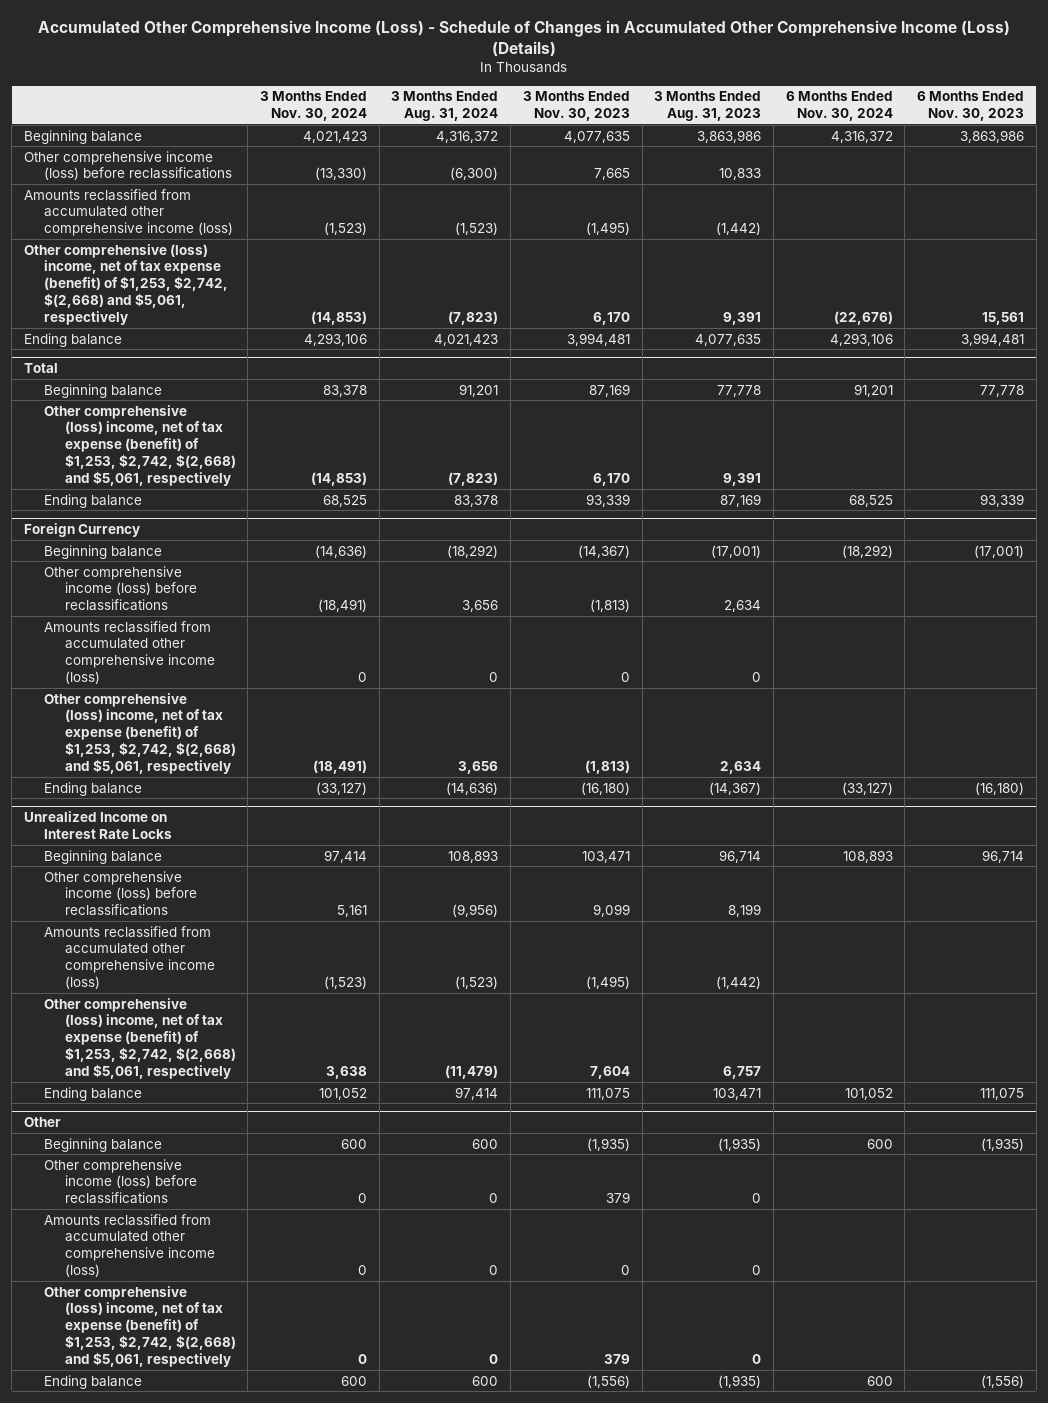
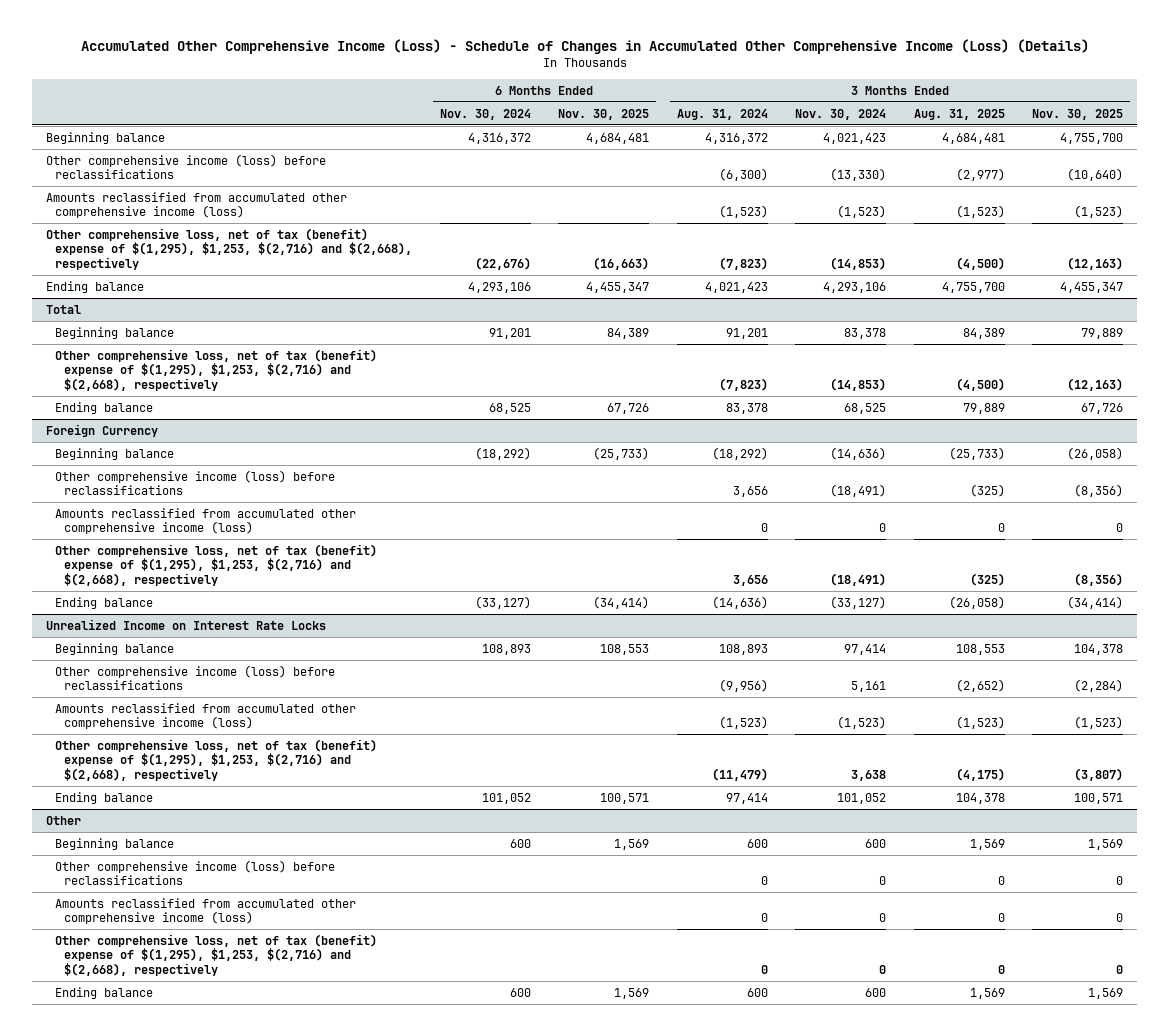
[522,91,630,122] 3 Months Ended Nov. 30, 2023 -> none
[654,91,762,122] 3 Months Ended Aug. 31, 2023 -> none
[917,91,1025,122] 6 Months Ended Nov. 30, 2023 -> none
none -> [558,108,650,120] Nov. 30, 2025
none -> [913,108,1005,120] Aug. 31, 2025
none -> [1032,108,1124,120] Nov. 30, 2025
[23,243,229,326] Other comprehensive (loss) income, net of tax expense (benefit) of $1,253, $2,742, $(2,668) and $5,061, respectively -> [45,227,412,270] Other comprehensive loss, net of tax (benefit) expense of $(1,295), $1,253, $(2,716) and $(2,668), respectively
[44,404,236,487] Other comprehensive (loss) income, net of tax expense (benefit) of $1,253, $2,742, $(2,668) and $5,061, respectively -> [54,348,377,391] Other comprehensive loss, net of tax (benefit) expense of $(1,295), $1,253, $(2,716) and $(2,668), respectively
[44,692,236,775] Other comprehensive (loss) income, net of tax expense (benefit) of $1,253, $2,742, $(2,668) and $5,061, respectively -> [54,543,377,586] Other comprehensive loss, net of tax (benefit) expense of $(1,295), $1,253, $(2,716) and $(2,668), respectively
[44,997,236,1080] Other comprehensive (loss) income, net of tax expense (benefit) of $1,253, $2,742, $(2,668) and $5,061, respectively -> [54,738,377,781] Other comprehensive loss, net of tax (benefit) expense of $(1,295), $1,253, $(2,716) and $(2,668), respectively
[44,1285,236,1368] Other comprehensive (loss) income, net of tax expense (benefit) of $1,253, $2,742, $(2,668) and $5,061, respectively -> [54,933,377,976] Other comprehensive loss, net of tax (benefit) expense of $(1,295), $1,253, $(2,716) and $(2,668), respectively

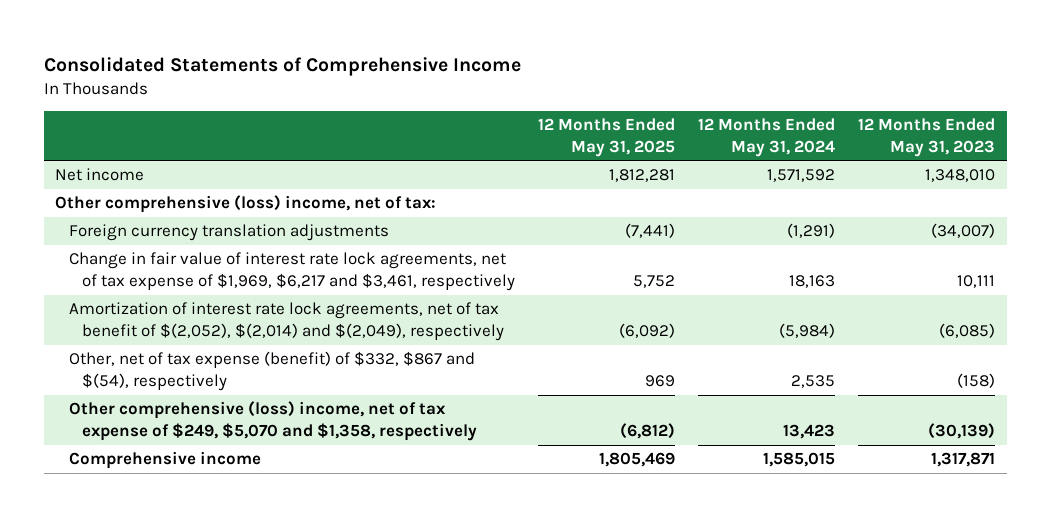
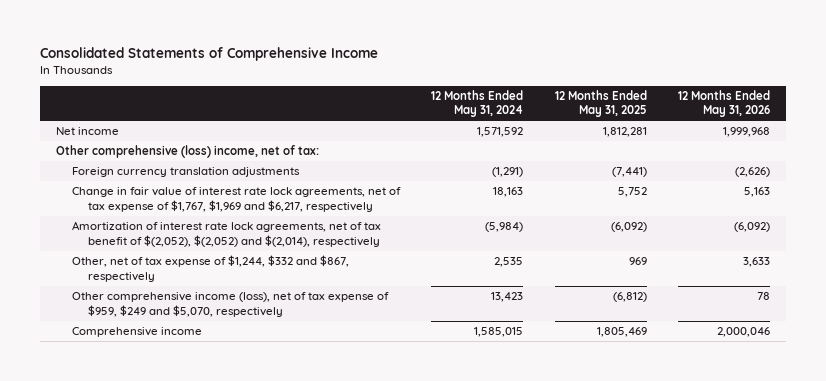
[858,117,996,157] 12 Months Ended May 31, 2023 -> none
none -> [678,89,771,118] 12 Months Ended May 31, 2026
[68,252,516,292] Change in fair value of interest rate lock agreements, net of tax expense of $1,969, $6,217 and $3,461, respectively -> [72,187,402,212] Change in fair value of interest rate lock agreements, net of tax expense of $1,767, $1,969 and $6,217, respectively
[68,302,505,342] Amortization of interest rate lock agreements, net of tax benefit of $(2,052), $(2,014) and $(2,049), respectively -> [72,221,382,247] Amortization of interest rate lock agreements, net of tax benefit of $(2,052), $(2,052) and $(2,014), respectively
[68,351,475,392] Other, net of tax expense (benefit) of $332, $867 and $(54), respectively -> [72,255,350,282] Other, net of tax expense of $1,244, $332 and $867, respectively
[68,401,478,442] Other comprehensive (loss) income, net of tax expense of $249, $5,070 and $1,358, respectively -> [72,292,390,317] Other comprehensive income (loss), net of tax expense of $959, $249 and $5,070, respectively

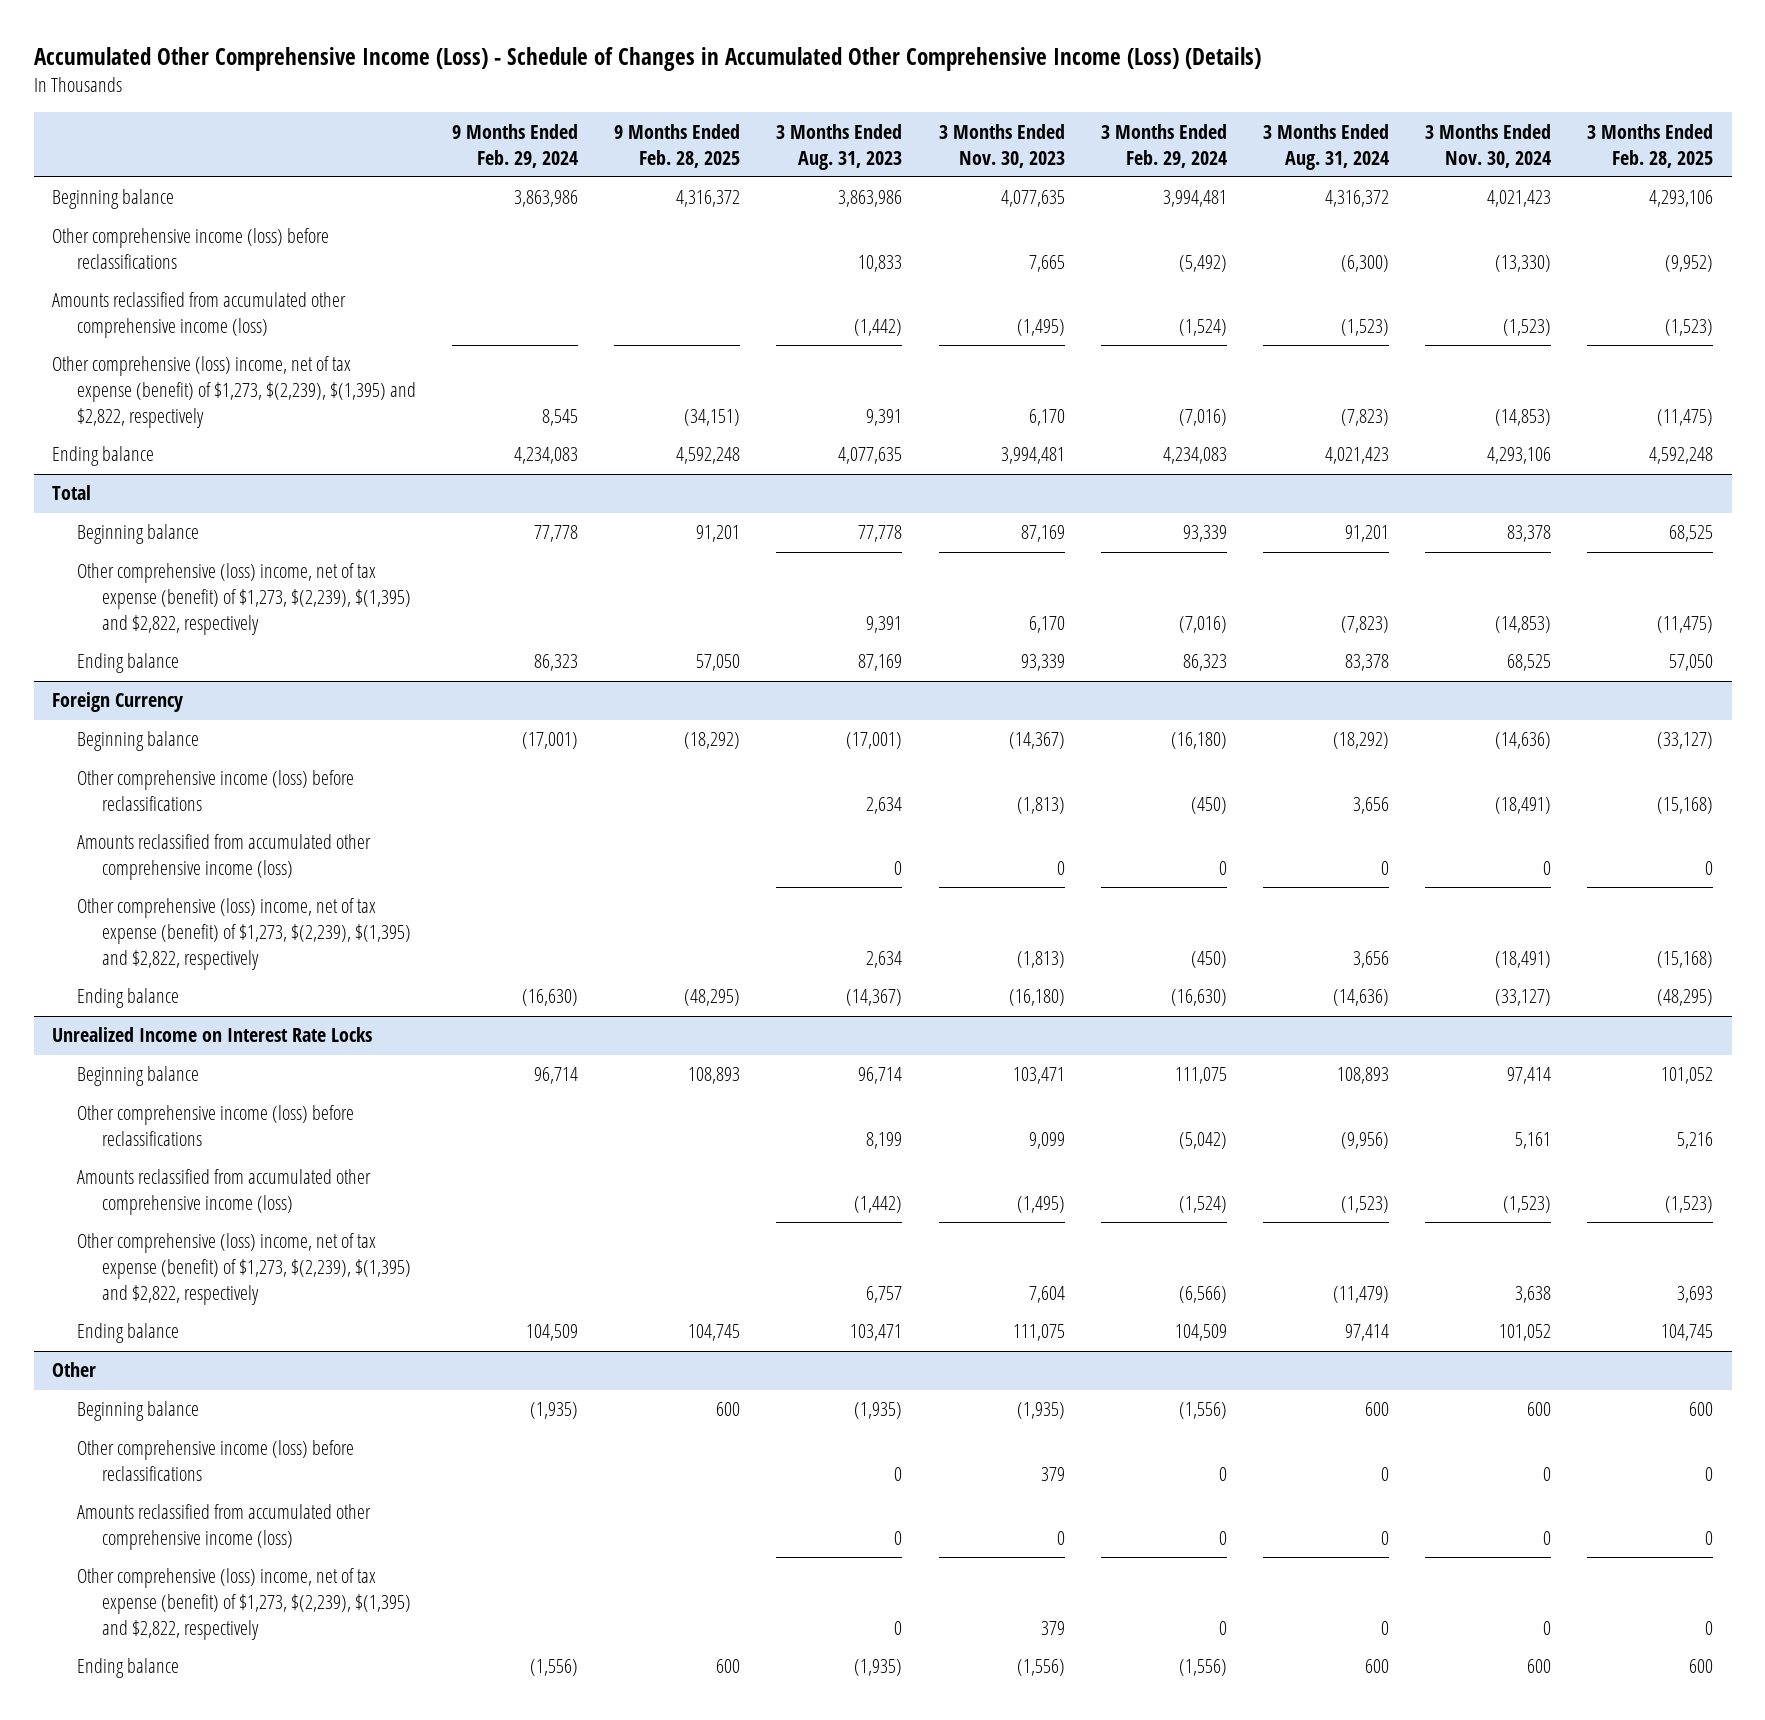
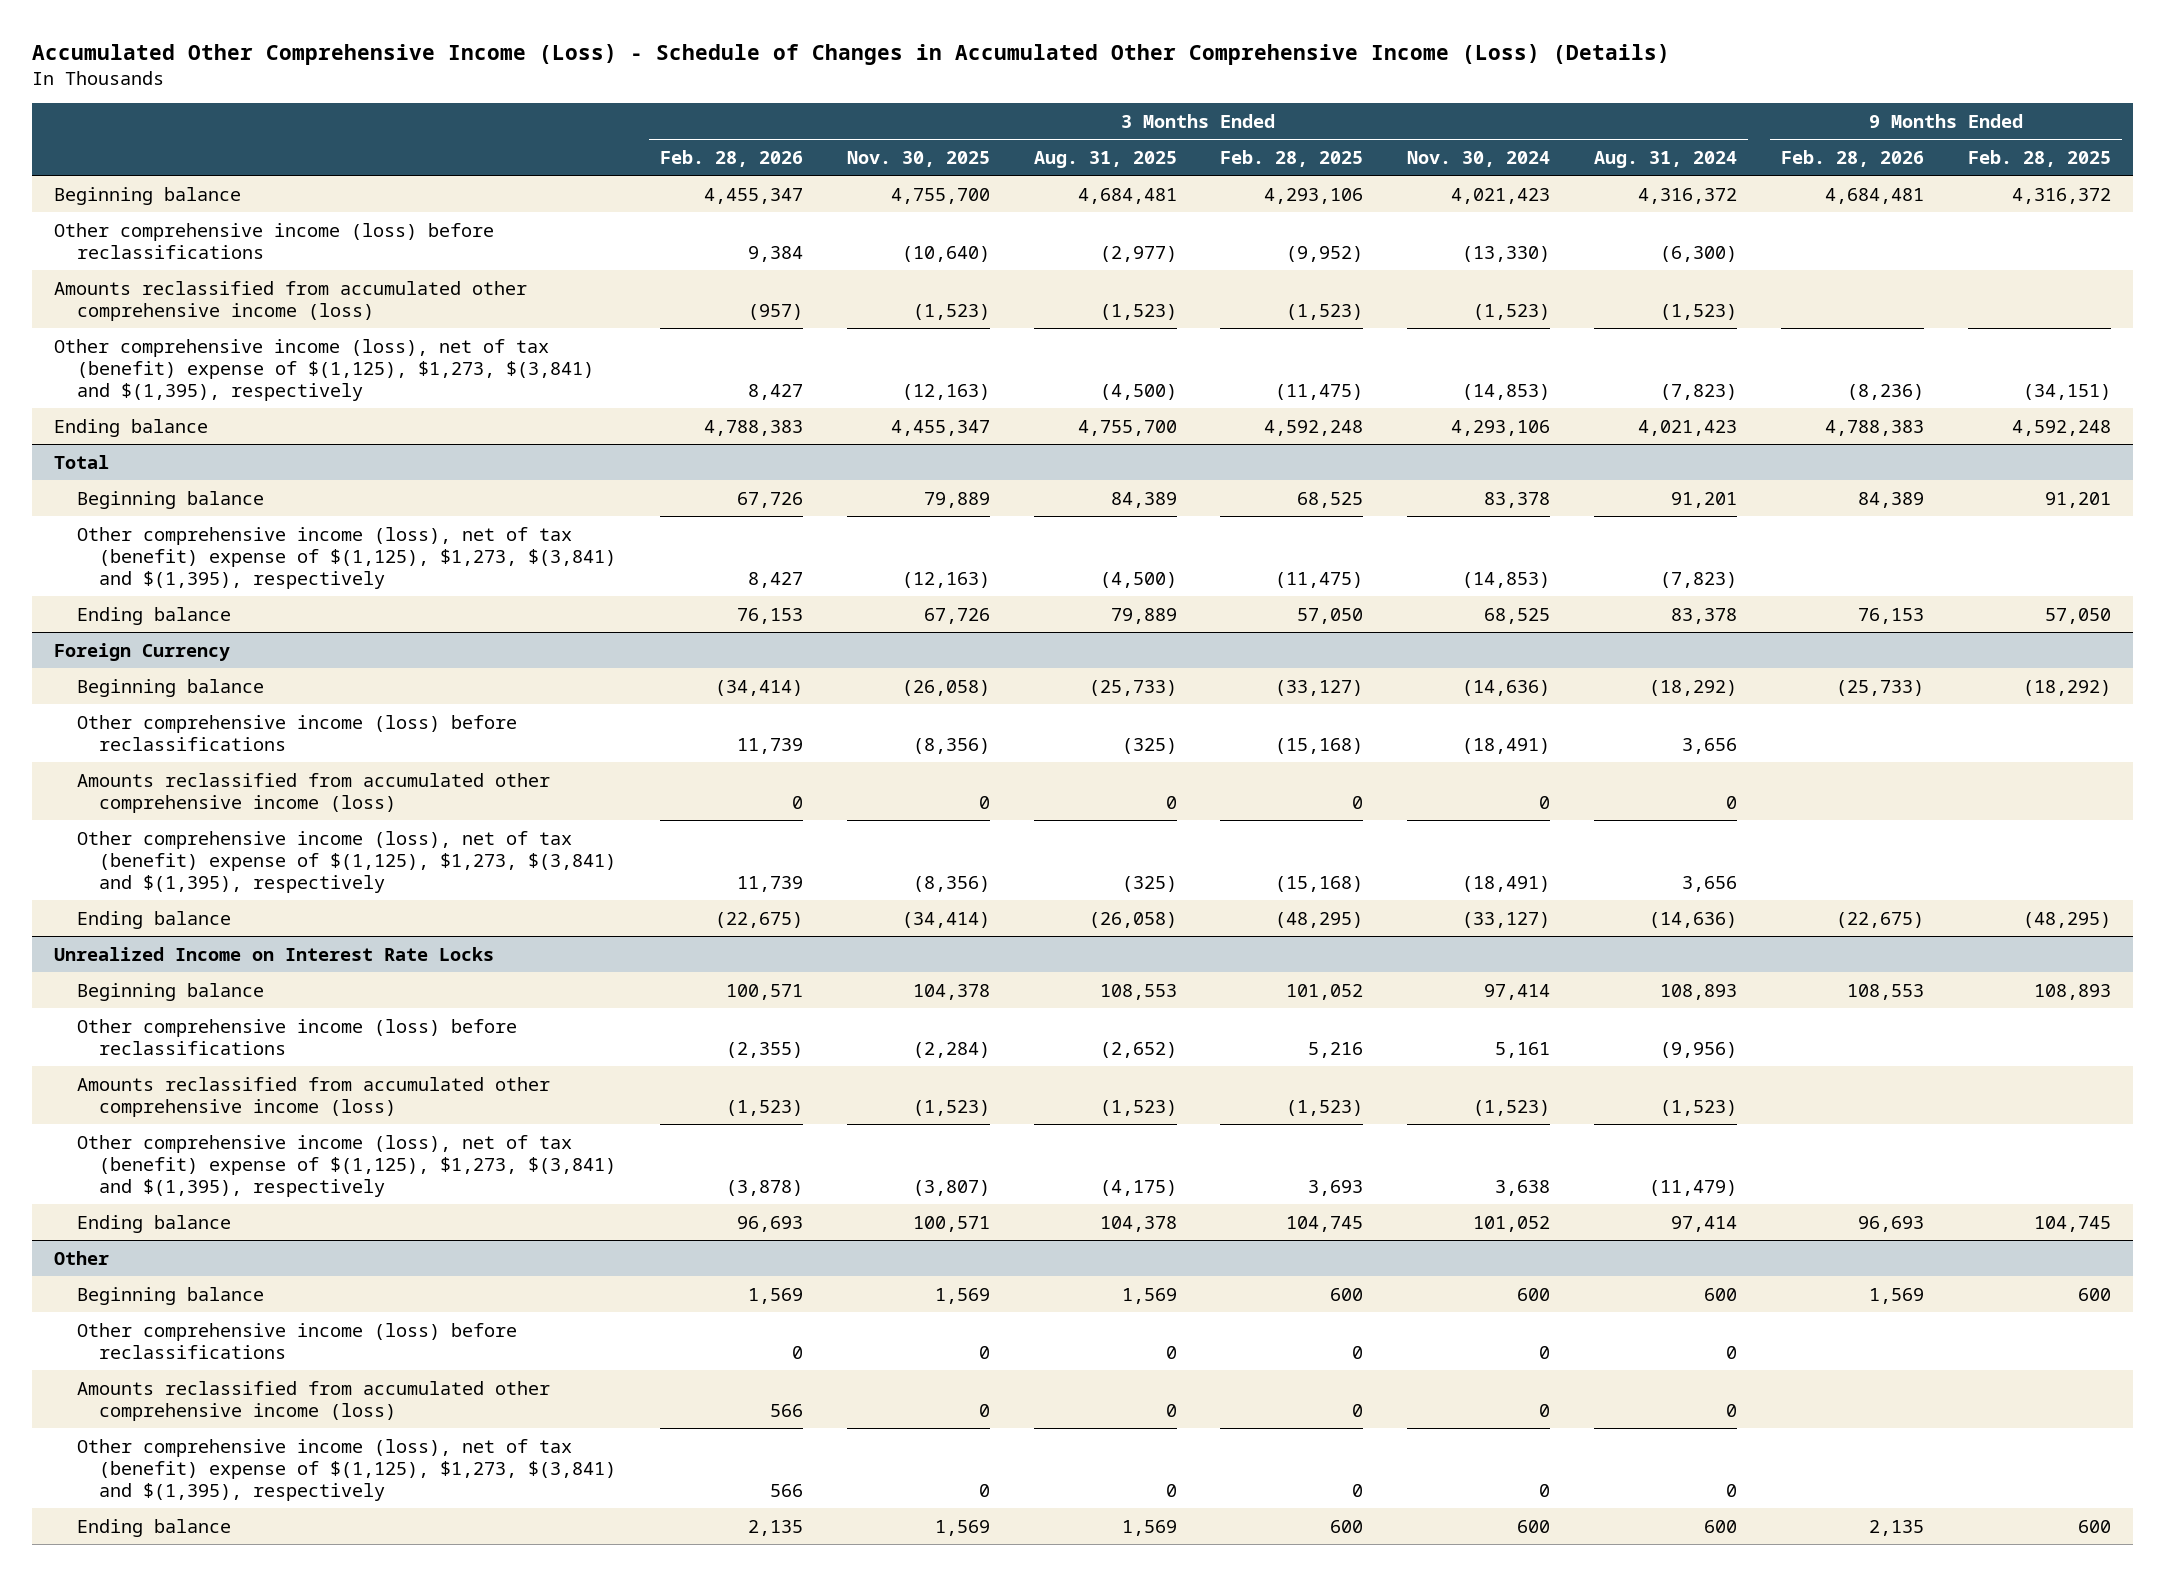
[451,123,578,168] 9 Months Ended Feb. 29, 2024 -> none
[776,123,903,170] 3 Months Ended Aug. 31, 2023 -> none
[938,123,1065,168] 3 Months Ended Nov. 30, 2023 -> none
[1100,123,1227,168] 3 Months Ended Feb. 29, 2024 -> none
none -> [659,149,803,167] Feb. 28, 2026
none -> [846,150,990,167] Nov. 30, 2025
none -> [1033,150,1177,168] Aug. 31, 2025
none -> [1780,149,1924,167] Feb. 28, 2026
[51,356,416,428] Other comprehensive (loss) income, net of tax expense (benefit) of $1,273, $(2,239), $(1,395) and $2,822, respectively -> [53,338,594,401] Other comprehensive income (loss), net of tax (benefit) expense of $(1,125), $1,273, $(3,841) and $(1,395), respectively
[76,563,411,635] Other comprehensive (loss) income, net of tax expense (benefit) of $1,273, $(2,239), $(1,395) and $2,822, respectively -> [76,526,617,589] Other comprehensive income (loss), net of tax (benefit) expense of $(1,125), $1,273, $(3,841) and $(1,395), respectively
[76,898,411,970] Other comprehensive (loss) income, net of tax expense (benefit) of $1,273, $(2,239), $(1,395) and $2,822, respectively -> [76,830,617,893] Other comprehensive income (loss), net of tax (benefit) expense of $(1,125), $1,273, $(3,841) and $(1,395), respectively
[76,1233,411,1305] Other comprehensive (loss) income, net of tax expense (benefit) of $1,273, $(2,239), $(1,395) and $2,822, respectively -> [76,1134,617,1197] Other comprehensive income (loss), net of tax (benefit) expense of $(1,125), $1,273, $(3,841) and $(1,395), respectively
[76,1568,411,1640] Other comprehensive (loss) income, net of tax expense (benefit) of $1,273, $(2,239), $(1,395) and $2,822, respectively -> [76,1438,617,1501] Other comprehensive income (loss), net of tax (benefit) expense of $(1,125), $1,273, $(3,841) and $(1,395), respectively

